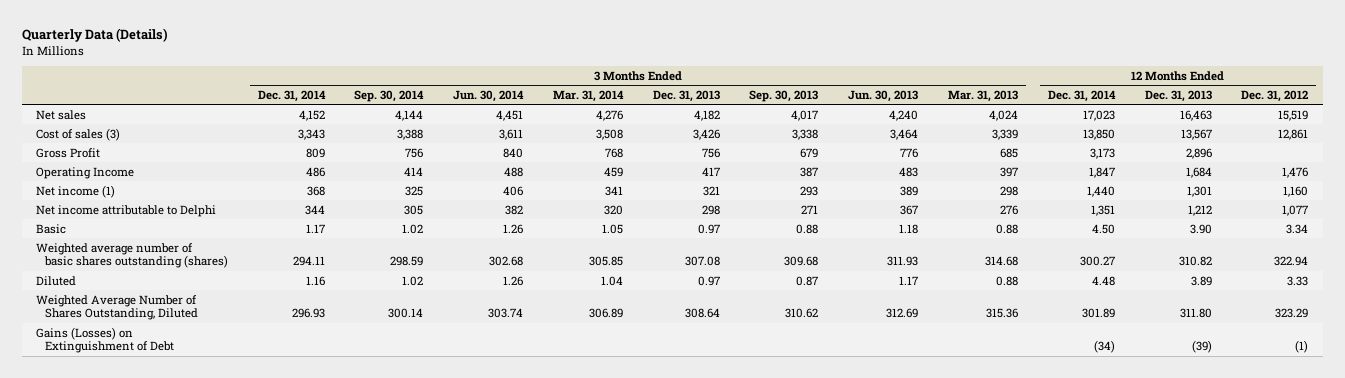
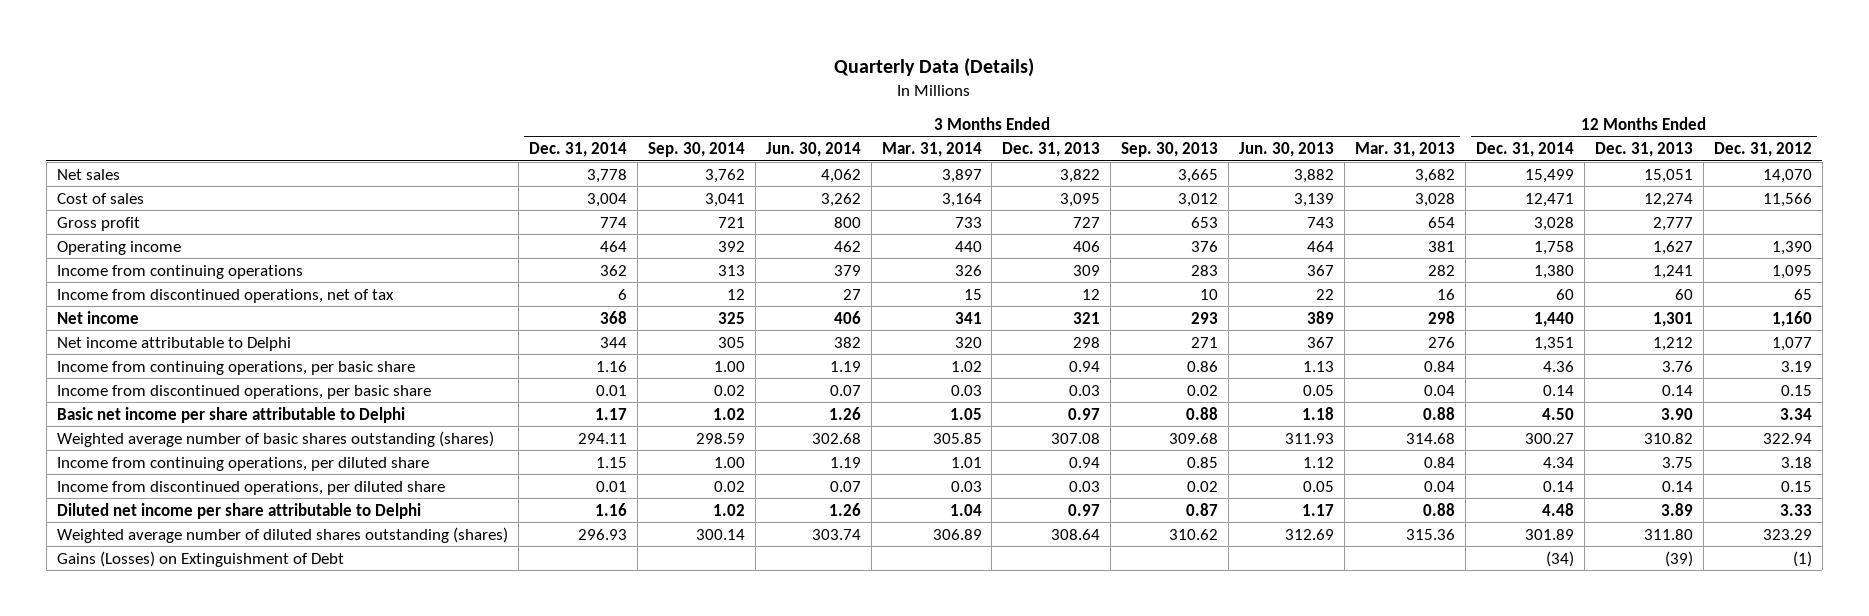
[298,109,325,121] 4,152 -> [586,168,627,183] 3,778
[395,109,424,121] 4,144 -> [704,168,745,183] 3,762
[496,109,524,121] 4,451 -> [820,168,861,183] 4,062
[595,109,623,121] 4,276 -> [941,168,982,183] 3,897
[693,109,720,121] 4,182 -> [1060,168,1101,183] 3,822
[791,109,819,121] 4,017 -> [1178,168,1219,183] 3,665
[889,109,919,121] 4,240 -> [1294,168,1335,183] 3,882
[989,109,1019,121] 4,024 -> [1415,168,1456,183] 3,682
[1082,109,1115,121] 17,023 -> [1524,168,1574,183] 15,499
[1179,109,1212,121] 16,463 -> [1643,168,1693,183] 15,051
[1278,109,1309,121] 15,519 -> [1762,168,1812,183] 14,070
[36,127,121,141] Cost of sales (3) -> [56,192,144,204] Cost of sales
[297,128,325,140] 3,343 -> [586,192,627,207] 3,004
[397,128,424,140] 3,388 -> [704,192,745,207] 3,041
[499,128,524,140] 3,611 -> [820,192,861,207] 3,262
[595,128,623,140] 3,508 -> [941,192,982,207] 3,164
[692,128,720,140] 3,426 -> [1060,192,1101,207] 3,095
[792,128,819,140] 3,338 -> [1178,192,1219,207] 3,012
[890,128,919,140] 3,464 -> [1294,192,1335,207] 3,139
[992,128,1019,140] 3,339 -> [1415,192,1456,207] 3,028
[1082,128,1115,140] 13,850 -> [1524,192,1574,207] 12,471
[1180,128,1212,140] 13,567 -> [1643,192,1693,207] 12,274
[1278,128,1309,140] 12,861 -> [1762,192,1812,207] 11,566
[36,147,101,158] Gross Profit -> [56,216,140,231] Gross profit
[305,147,325,158] 809 -> [599,216,627,228] 774
[405,147,424,158] 756 -> [717,216,745,228] 721
[503,147,524,158] 840 -> [833,216,861,228] 800
[604,147,623,158] 768 -> [954,216,982,228] 733
[701,147,720,158] 756 -> [1073,216,1101,228] 727
[800,147,819,158] 679 -> [1191,216,1219,228] 653
[900,147,919,158] 776 -> [1307,216,1335,228] 743
[1000,147,1019,158] 685 -> [1428,216,1456,228] 654
[1089,147,1115,159] 3,173 -> [1533,216,1574,231] 3,028
[1185,147,1212,159] 2,896 -> [1652,216,1693,231] 2,777
[36,166,135,179] Operating Income -> [56,240,181,255] Operating income
[305,166,325,177] 486 -> [599,240,627,252] 464
[404,166,424,176] 414 -> [717,240,745,252] 392
[504,166,524,177] 488 -> [833,240,861,252] 462
[603,166,623,177] 459 -> [954,240,982,252] 440
[701,166,720,176] 417 -> [1073,240,1101,252] 406
[800,166,819,177] 387 -> [1191,240,1219,252] 376
[899,166,919,177] 483 -> [1307,240,1335,252] 464
[1000,166,1019,177] 397 -> [1428,240,1456,252] 381
[1088,166,1115,178] 1,847 -> [1533,240,1574,255] 1,758
[1185,166,1212,178] 1,684 -> [1652,240,1693,255] 1,627
[1282,166,1309,178] 1,476 -> [1771,240,1812,255] 1,390
none -> [56,264,303,279] Income from continuing operations
none -> [56,288,394,303] Income from discontinued operations, net of tax
[36,184,116,198] Net income (1) -> [56,310,139,324] Net income
none -> [56,360,415,375] Income from continuing operations, per basic share
none -> [56,384,431,399] Income from discontinued operations, per basic share
[36,223,67,234] Basic -> [56,406,405,423] Basic net income per share attributable to Delphi
none -> [56,456,429,471] Income from continuing operations, per diluted share
none -> [56,480,445,495] Income from discontinued operations, per diluted share
[36,275,77,286] Diluted -> [56,502,421,519] Diluted net income per share attributable to Delphi
[36,294,198,321] Weighted Average Number of Shares Outstanding, Diluted -> [56,526,508,543] Weighted average number of diluted shares outstanding (shares)

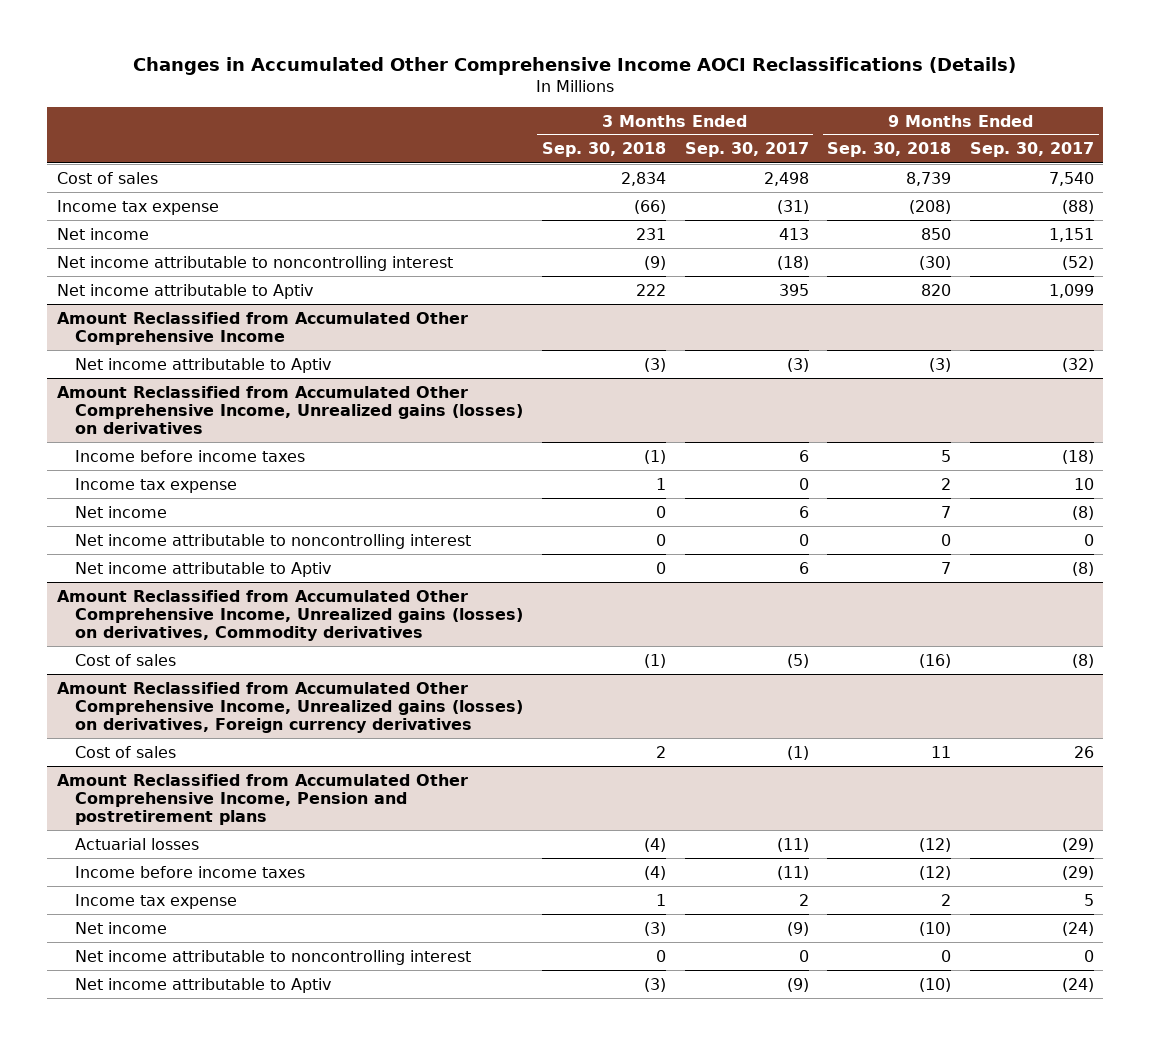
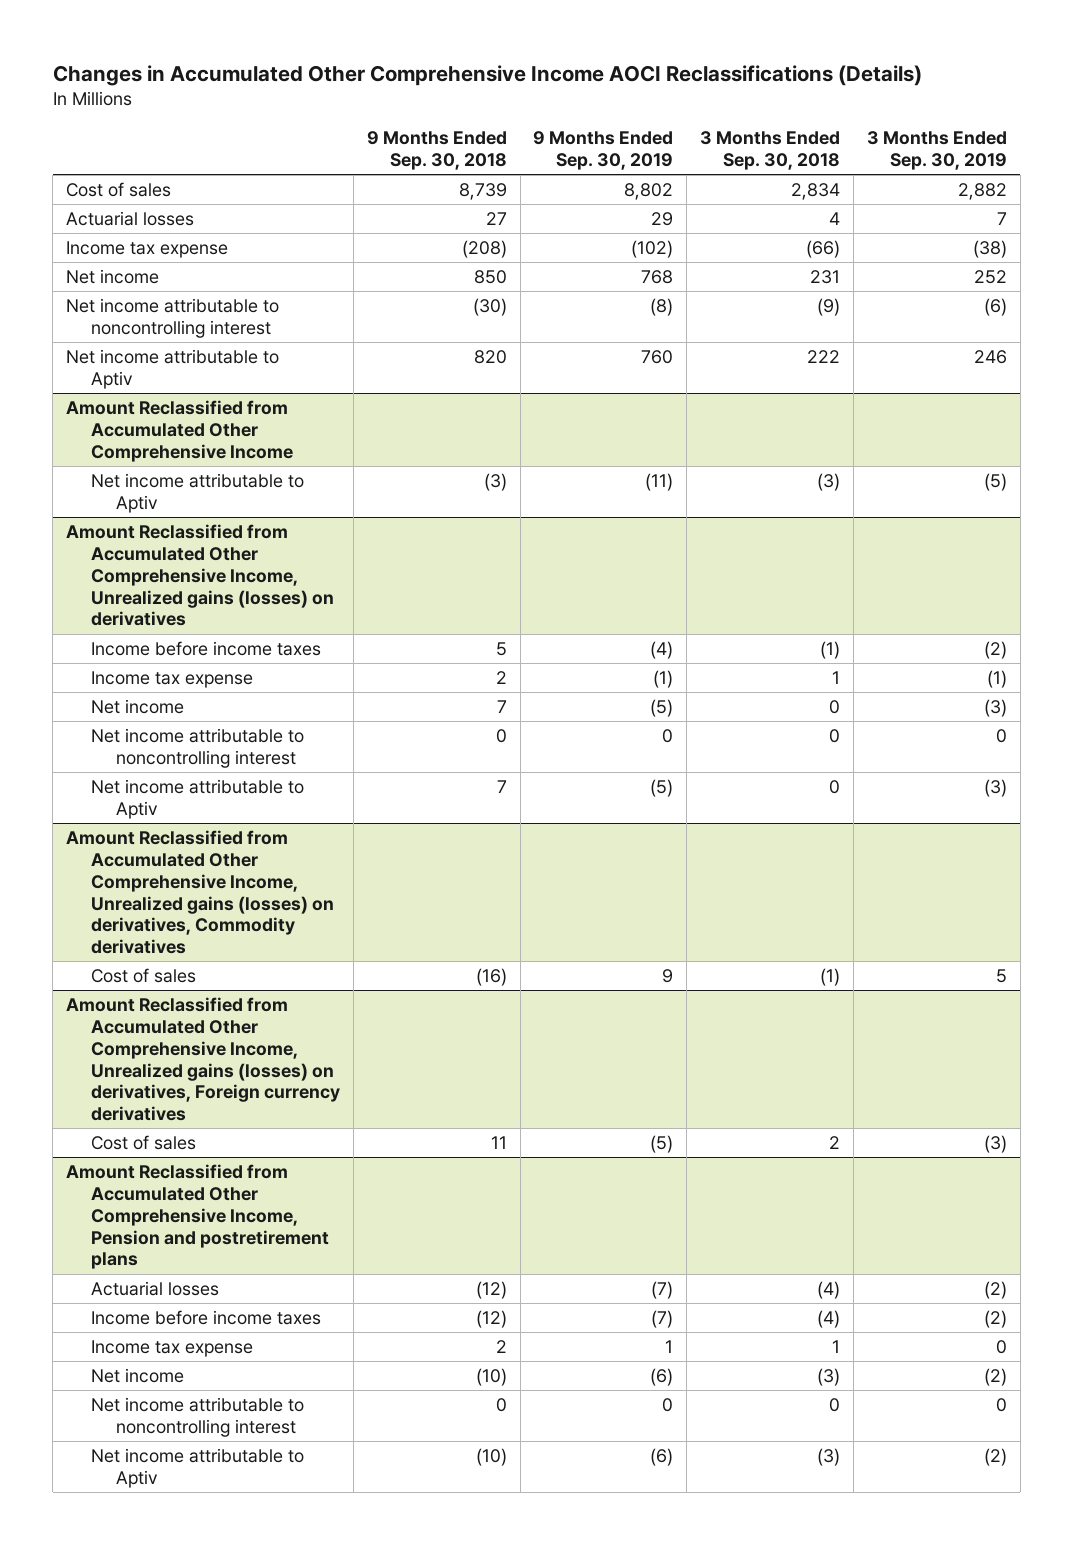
[684,142,809,158] Sep. 30, 2017 -> none
[969,142,1094,158] Sep. 30, 2017 -> none
none -> [533,131,674,171] 9 Months Ended Sep. 30, 2019
none -> [866,131,1007,171] 3 Months Ended Sep. 30, 2019
none -> [65,210,194,226] Actuarial losses

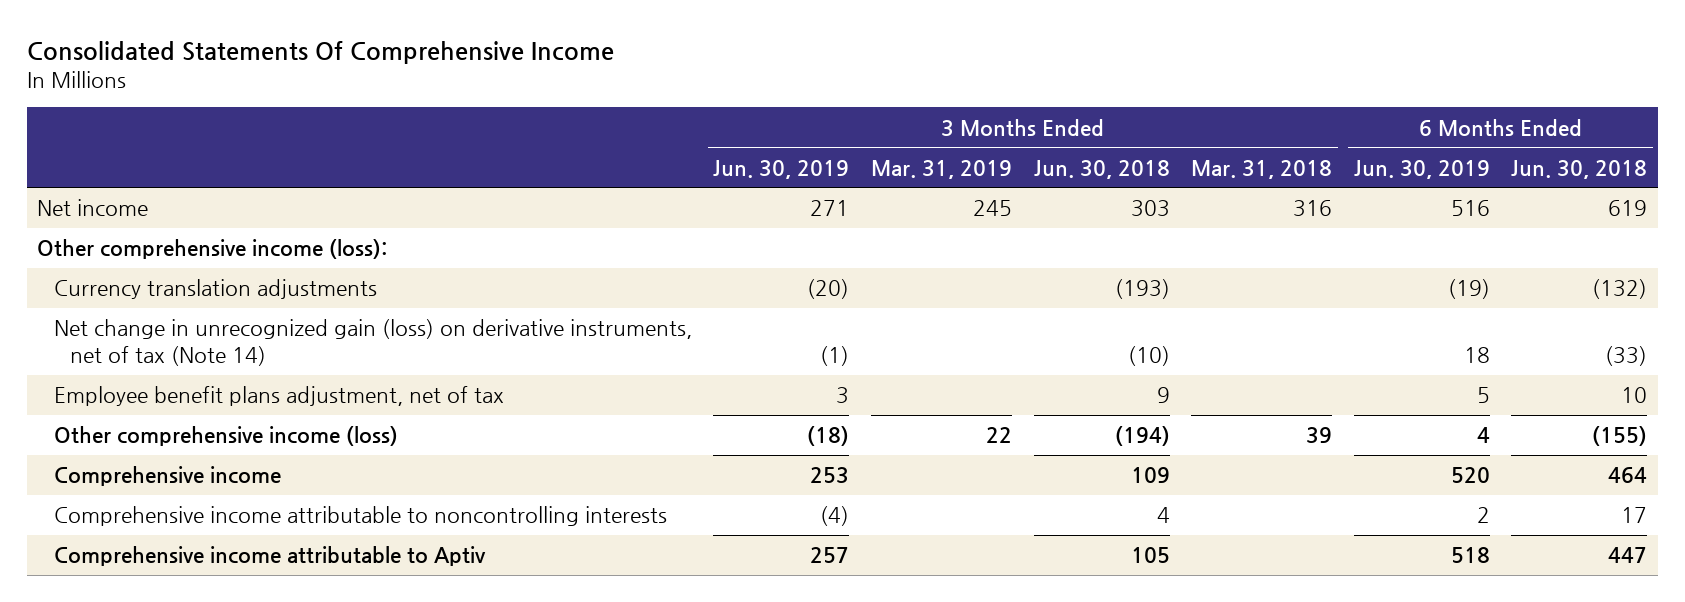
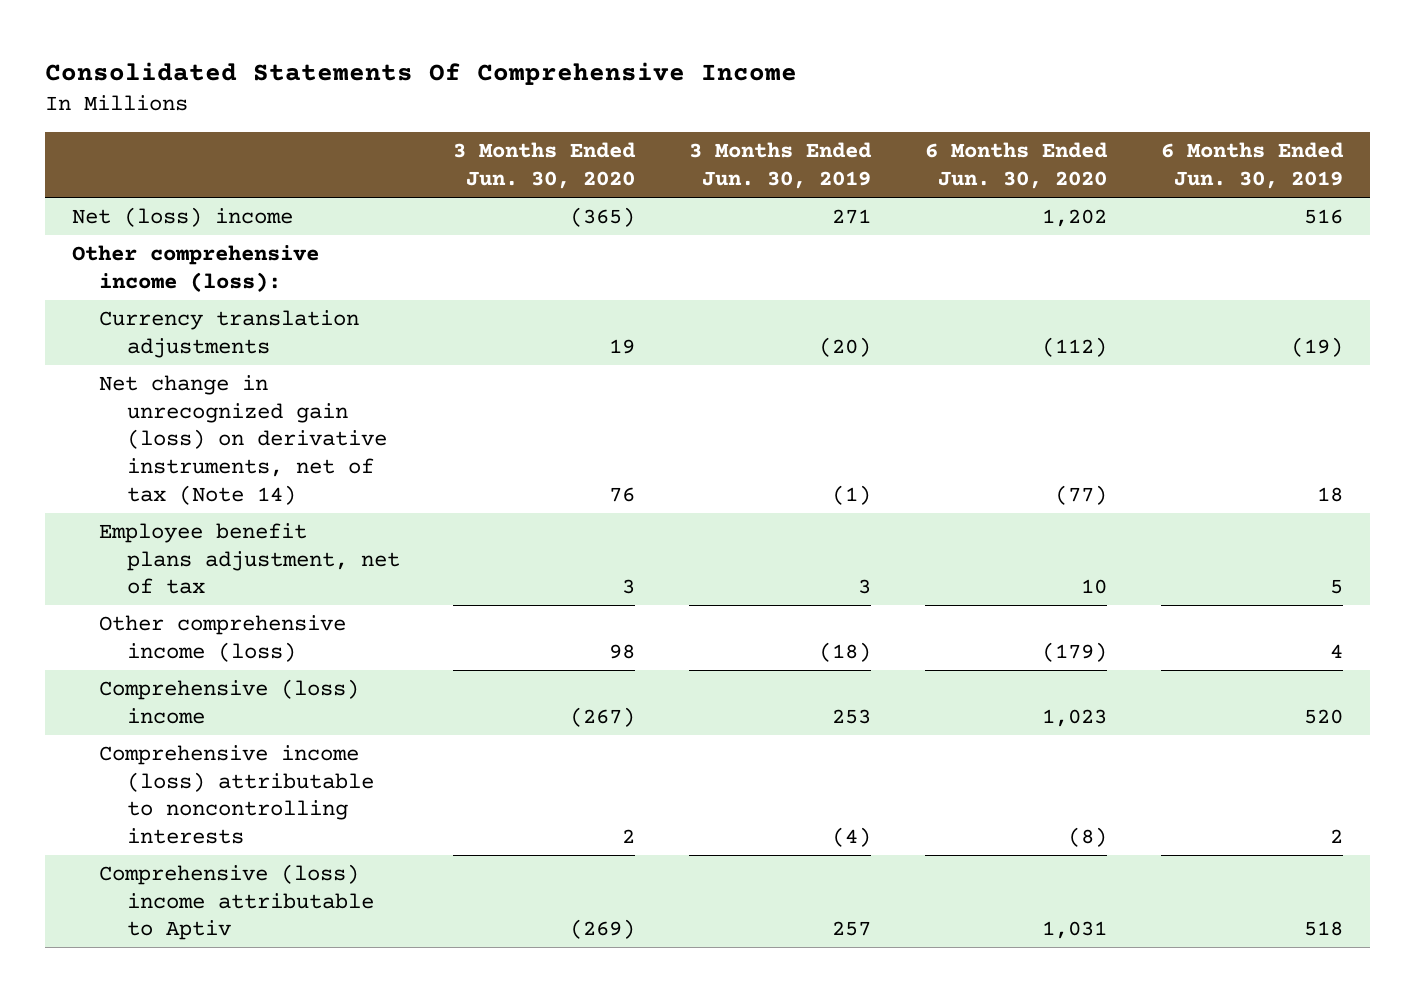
[870,159,1012,179] Mar. 31, 2019 -> none
[1033,159,1170,179] Jun. 30, 2018 -> none
[1191,159,1333,179] Mar. 31, 2018 -> none
[1511,159,1648,179] Jun. 30, 2018 -> none
none -> [453,142,637,190] 3 Months Ended Jun. 30, 2020
none -> [924,142,1108,190] 6 Months Ended Jun. 30, 2020
[37,199,149,217] Net income -> [71,207,293,228] Net (loss) income
[53,466,281,487] Comprehensive income -> [99,679,360,724] Comprehensive (loss) income
[53,506,667,527] Comprehensive income attributable to noncontrolling interests -> [99,745,374,845] Comprehensive income (loss) attributable to noncontrolling interests
[53,546,486,567] Comprehensive income attributable to Aptiv -> [99,864,374,941] Comprehensive (loss) income attributable to Aptiv

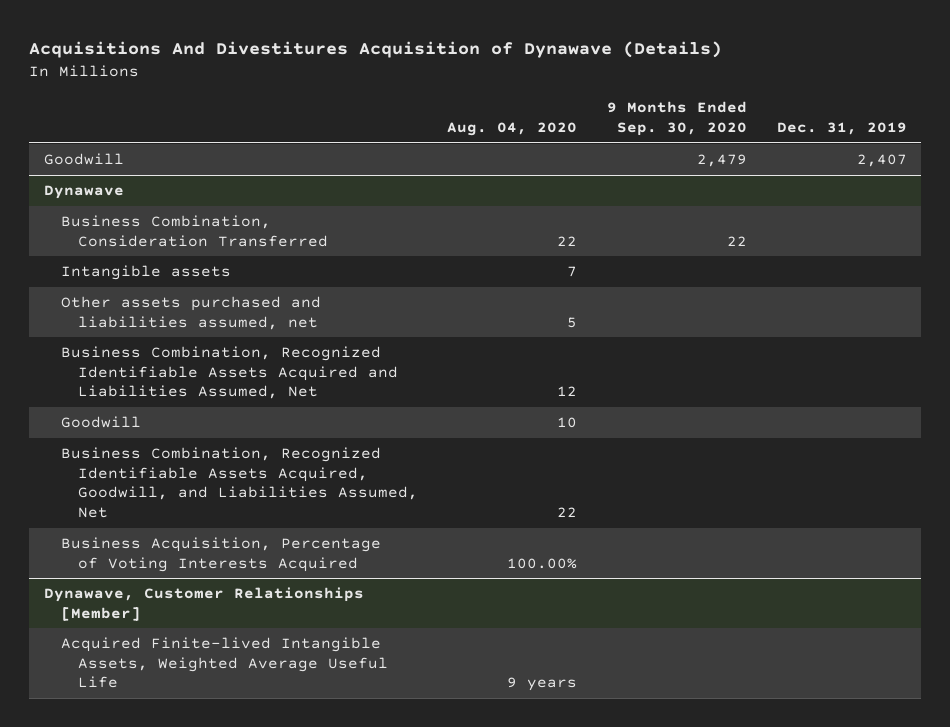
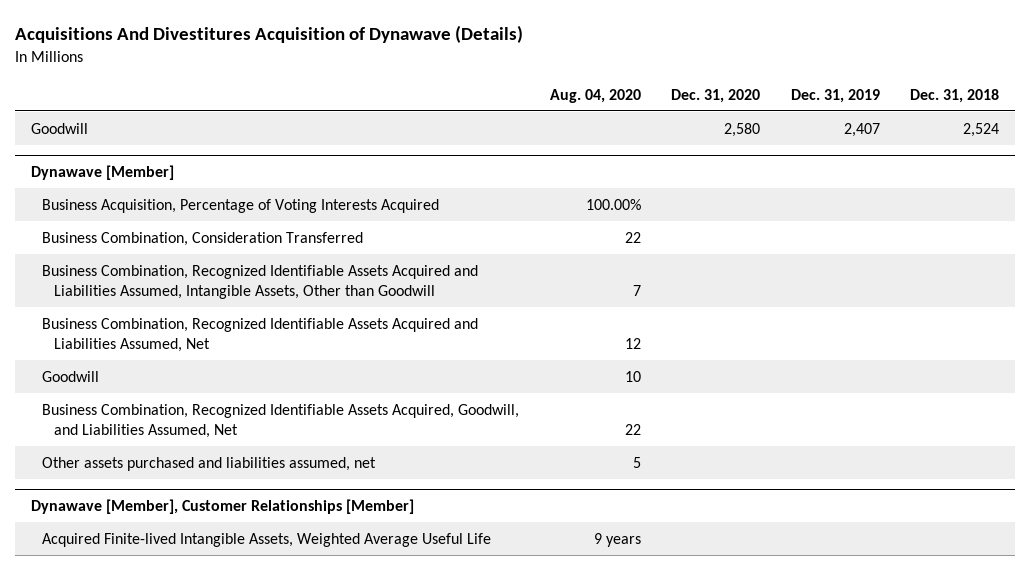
[606,101,747,137] 9 Months Ended Sep. 30, 2020 -> none
none -> [671,88,761,103] Dec. 31, 2020
none -> [910,88,1000,103] Dec. 31, 2018
[43,185,124,200] Dynawave -> [30,164,174,180] Dynawave [Member]
none -> [42,198,440,213] Business Acquisition, Percentage of Voting Interests Acquired
[60,296,321,330] Other assets purchased and liabilities assumed, net -> none
[60,265,231,281] Intangible assets -> [42,264,479,299] Business Combination, Recognized Identifiable Assets Acquired and Liabilities Assumed, Intangible Assets, Other than Goodwill
[60,537,381,572] Business Acquisition, Percentage of Voting Interests Acquired -> none
none -> [42,456,377,471] Other assets purchased and liabilities assumed, net
[43,587,364,621] Dynawave, Customer Relationships [Member] -> [30,498,414,514] Dynawave [Member], Customer Relationships [Member]

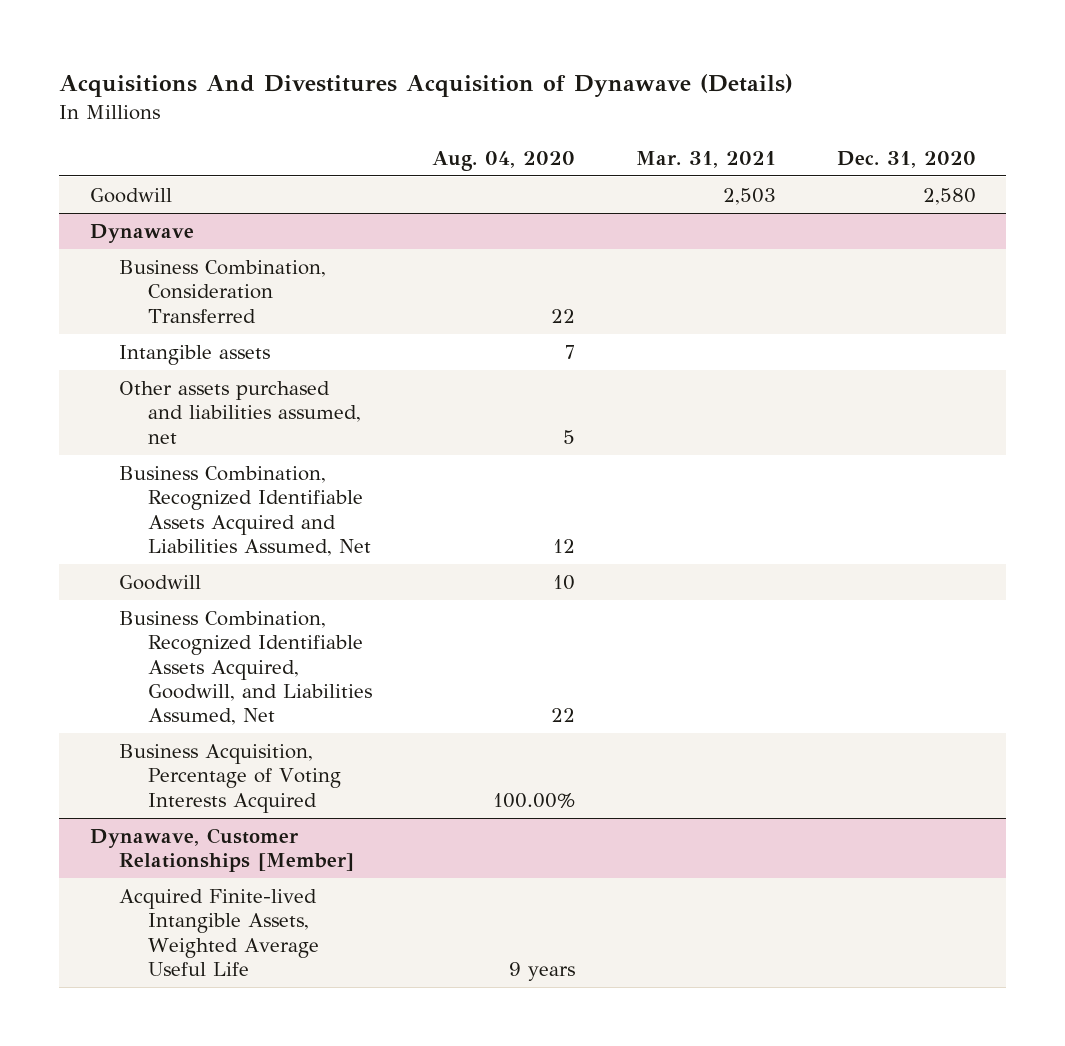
[790,88,880,103] Dec. 31, 2019 -> none
[910,88,1000,103] Dec. 31, 2018 -> none
none -> [636,150,777,168] Mar. 31, 2021
[42,198,440,213] Business Acquisition, Percentage of Voting Interests Acquired -> none
[30,164,174,180] Dynawave [Member] -> [89,224,194,244] Dynawave
[42,264,479,299] Business Combination, Recognized Identifiable Assets Acquired and Liabilities Assumed, Intangible Assets, Other than Goodwill -> [118,345,270,366] Intangible assets
none -> [118,381,361,444] Other assets purchased and liabilities assumed, net
[42,456,377,471] Other assets purchased and liabilities assumed, net -> none
none -> [118,744,341,813] Business Acquisition, Percentage of Voting Interests Acquired
[30,498,414,514] Dynawave [Member], Customer Relationships [Member] -> [89,828,354,873] Dynawave, Customer Relationships [Member]

